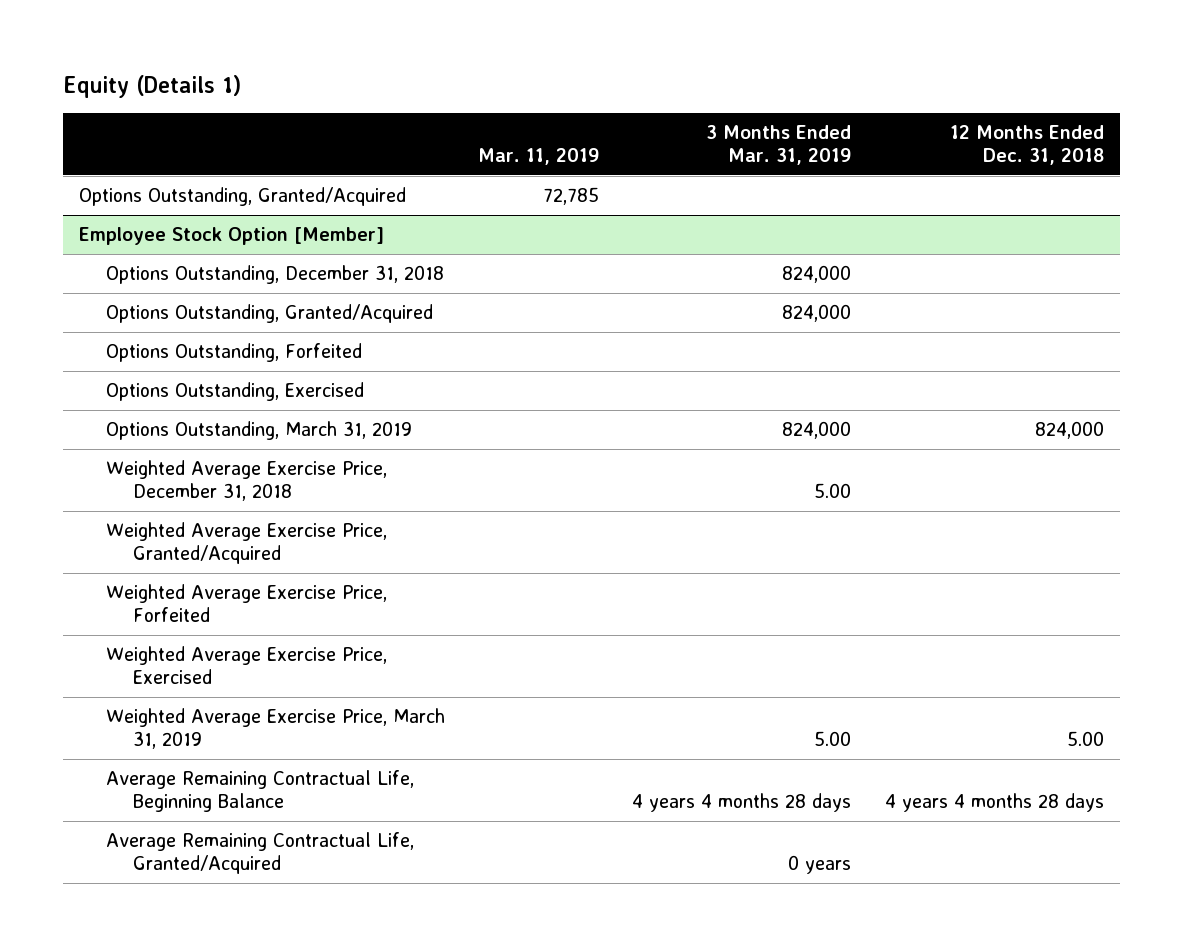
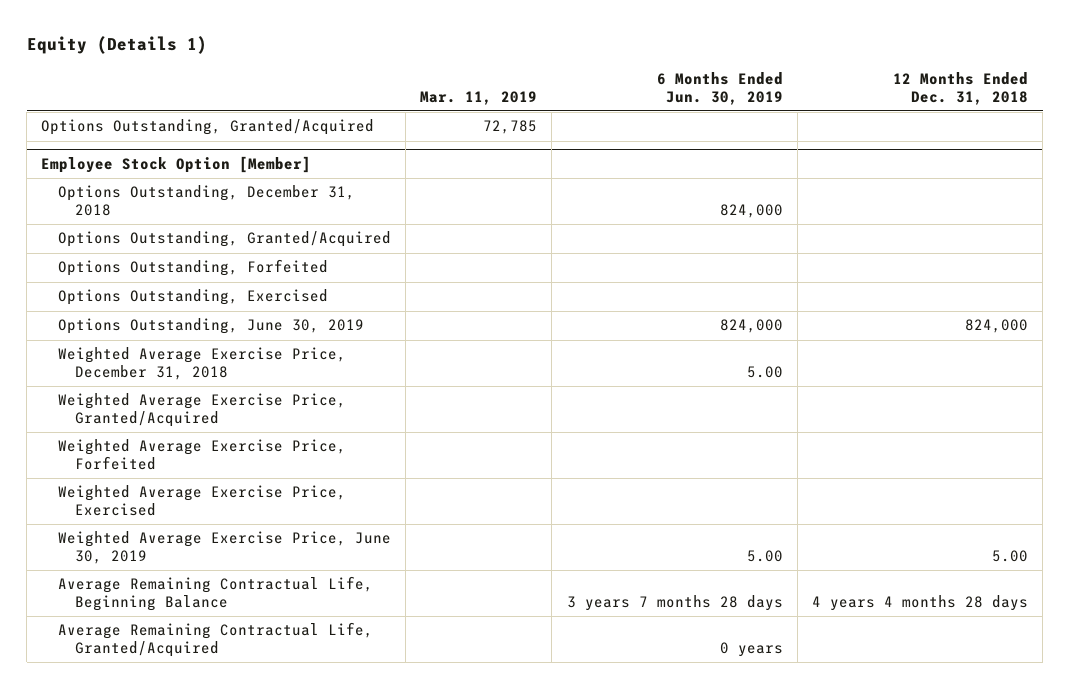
[706,125,852,166] 3 Months Ended Mar. 31, 2019 -> none
none -> [656,71,783,105] 6 Months Ended Jun. 30, 2019
[106,421,413,441] Options Outstanding, March 31, 2019 -> [58,318,365,335] Options Outstanding, June 30, 2019
[106,708,446,750] Weighted Average Exercise Price, March 31, 2019 -> [58,531,392,565] Weighted Average Exercise Price, June 30, 2019

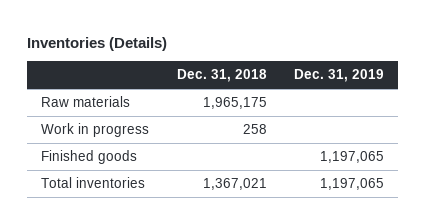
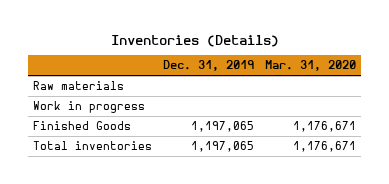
[176,69,267,83] Dec. 31, 2018 -> none
none -> [264,60,356,72] Mar. 31, 2020
[41,149,138,164] Finished goods -> [33,120,132,130] Finished Goods

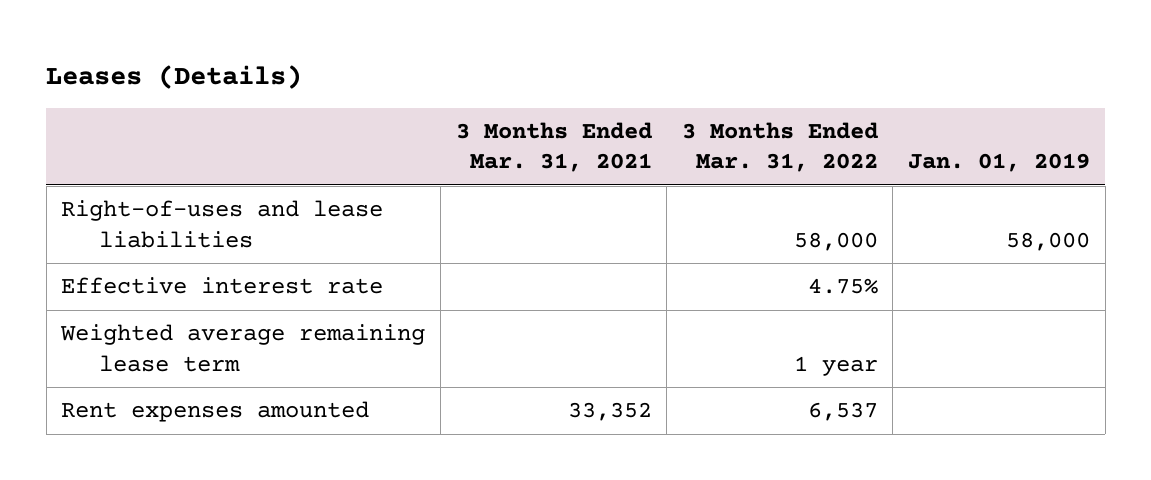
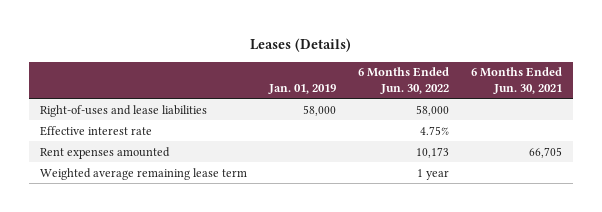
[455,121,652,173] 3 Months Ended Mar. 31, 2021 -> none
[681,121,878,173] 3 Months Ended Mar. 31, 2022 -> none
none -> [358,67,450,94] 6 Months Ended Jun. 30, 2022
none -> [471,67,563,94] 6 Months Ended Jun. 30, 2021
[60,324,426,372] Weighted average remaining lease term -> [40,167,248,180] Weighted average remaining lease term

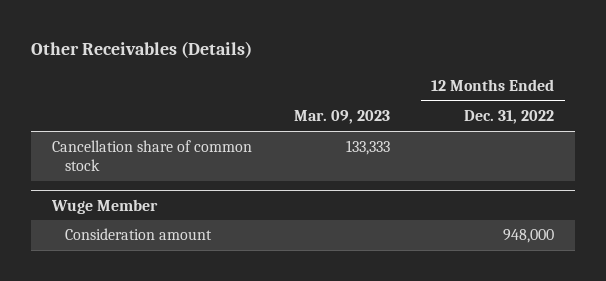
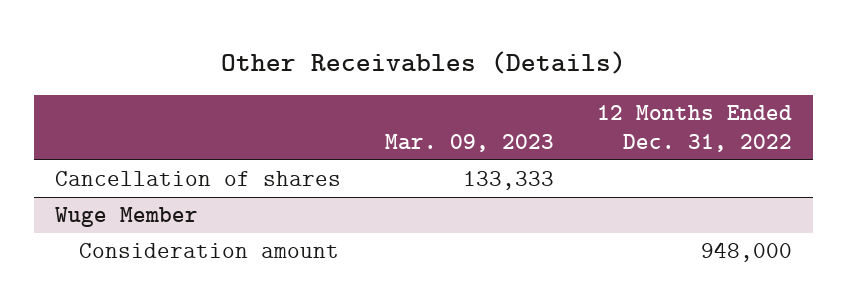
[52,140,253,171] Cancellation share of common stock -> [55,171,342,187] Cancellation of shares

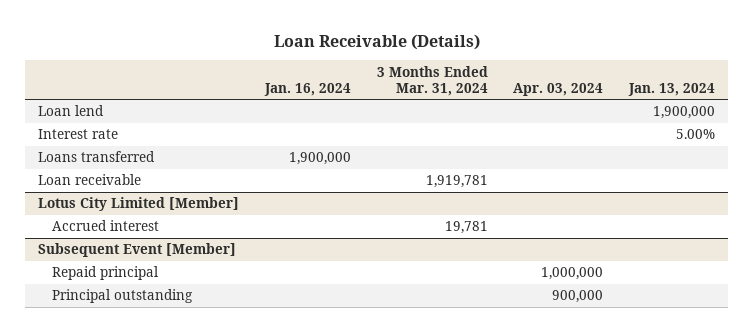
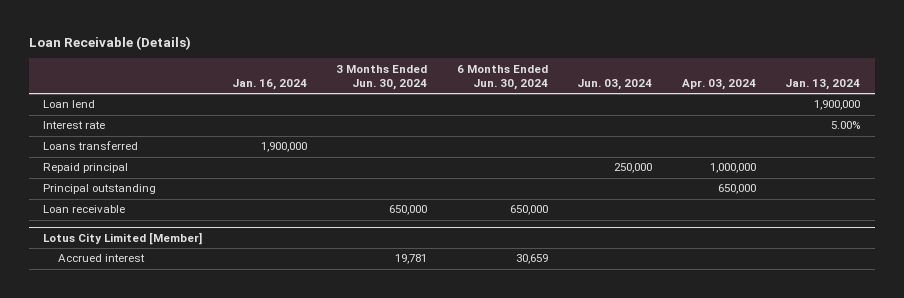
[376,65,488,96] 3 Months Ended Mar. 31, 2024 -> none
none -> [336,64,428,91] 3 Months Ended Jun. 30, 2024
none -> [456,64,548,91] 6 Months Ended Jun. 30, 2024
none -> [577,79,653,91] Jun. 03, 2024
none -> [43,163,129,174] Repaid principal
none -> [43,184,157,195] Principal outstanding
[38,243,237,258] Subsequent Event [Member] -> none
[51,266,159,281] Repaid principal -> none
[51,289,193,304] Principal outstanding -> none

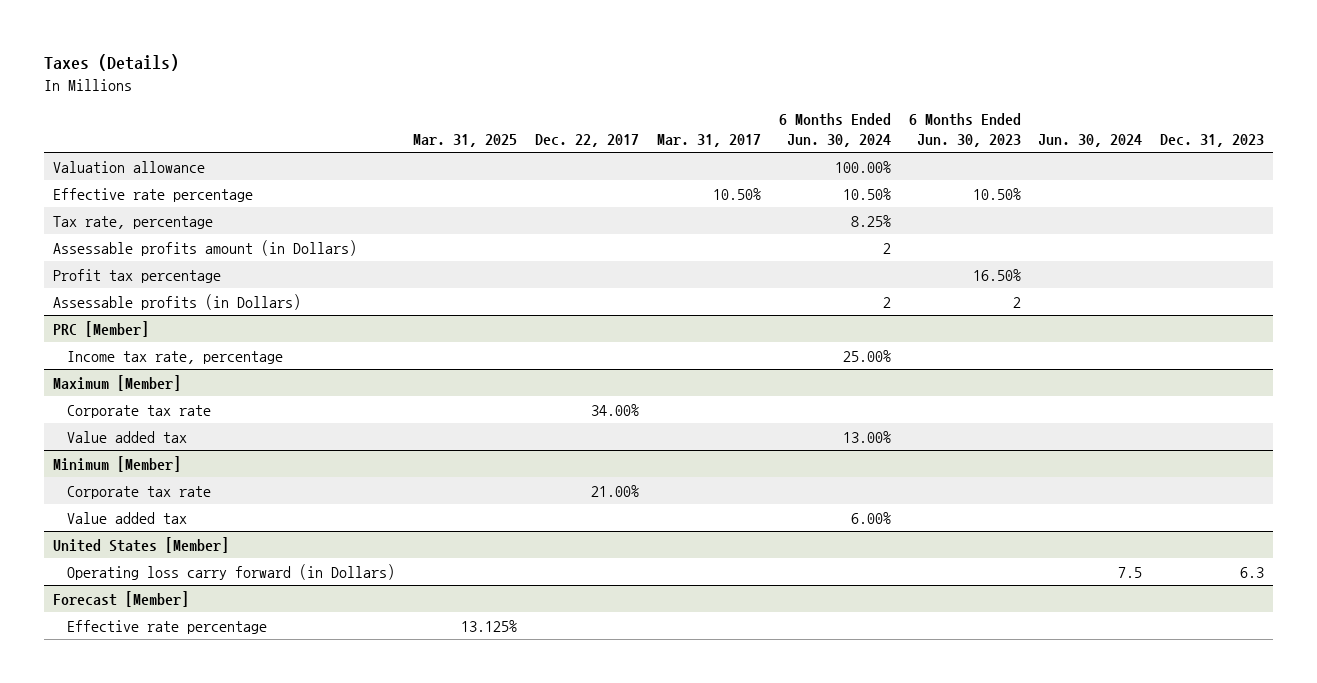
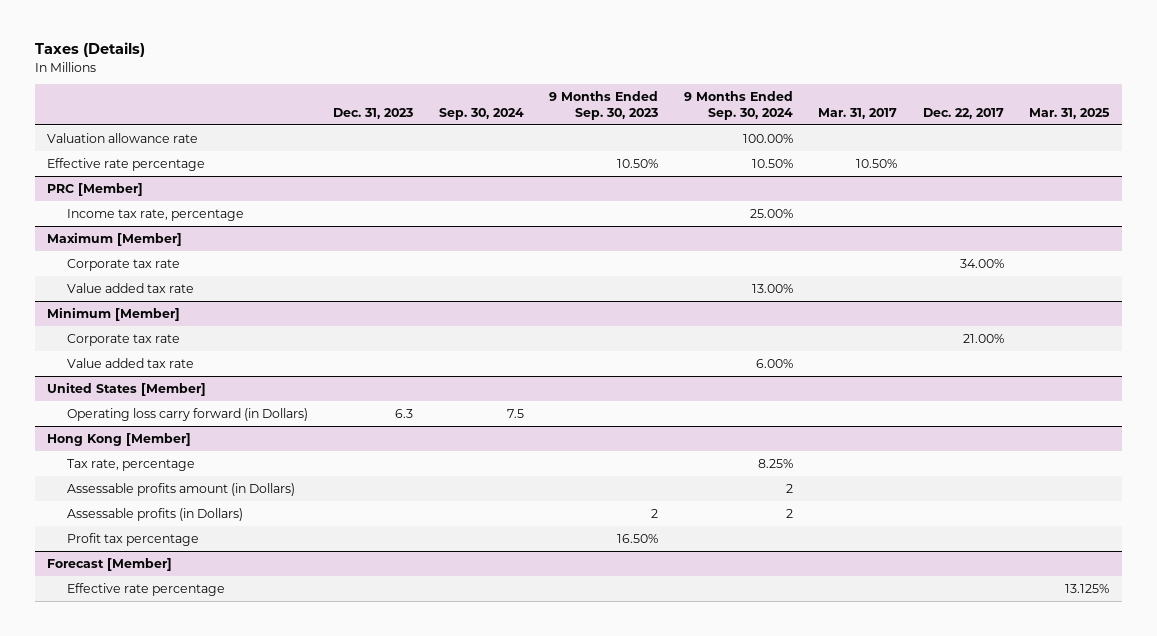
[778,113,891,147] 6 Months Ended Jun. 30, 2024 -> none
[908,113,1021,147] 6 Months Ended Jun. 30, 2023 -> none
[1038,133,1143,147] Jun. 30, 2024 -> none
none -> [438,107,524,120] Sep. 30, 2024
none -> [549,91,659,120] 9 Months Ended Sep. 30, 2023
none -> [683,91,793,120] 9 Months Ended Sep. 30, 2024
[52,160,205,173] Valuation allowance -> [47,132,199,143] Valuation allowance rate
[52,215,213,229] Tax rate, percentage -> none
[52,239,357,256] Assessable profits amount (in Dollars) -> none
[52,268,221,283] Profit tax percentage -> none
[52,293,301,310] Assessable profits (in Dollars) -> none
[66,430,187,443] Value added tax -> [66,282,194,293] Value added tax rate
[66,511,187,524] Value added tax -> [66,357,194,368] Value added tax rate
none -> [47,432,192,446] Hong Kong [Member]
none -> [66,458,195,471] Tax rate, percentage
none -> [66,482,295,496] Assessable profits amount (in Dollars)
none -> [66,507,243,521] Assessable profits (in Dollars)
none -> [66,532,199,546] Profit tax percentage

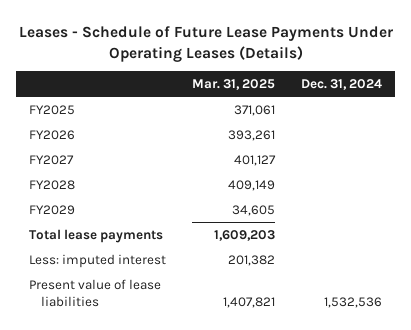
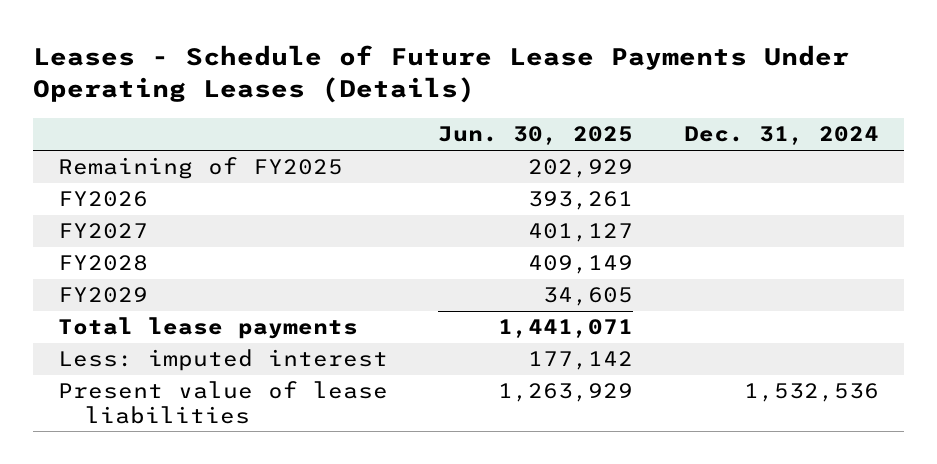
[192,78,276,90] Mar. 31, 2025 -> none
none -> [438,126,634,146] Jun. 30, 2025
[28,104,75,115] FY2025 -> [58,157,344,180] Remaining of FY2025

